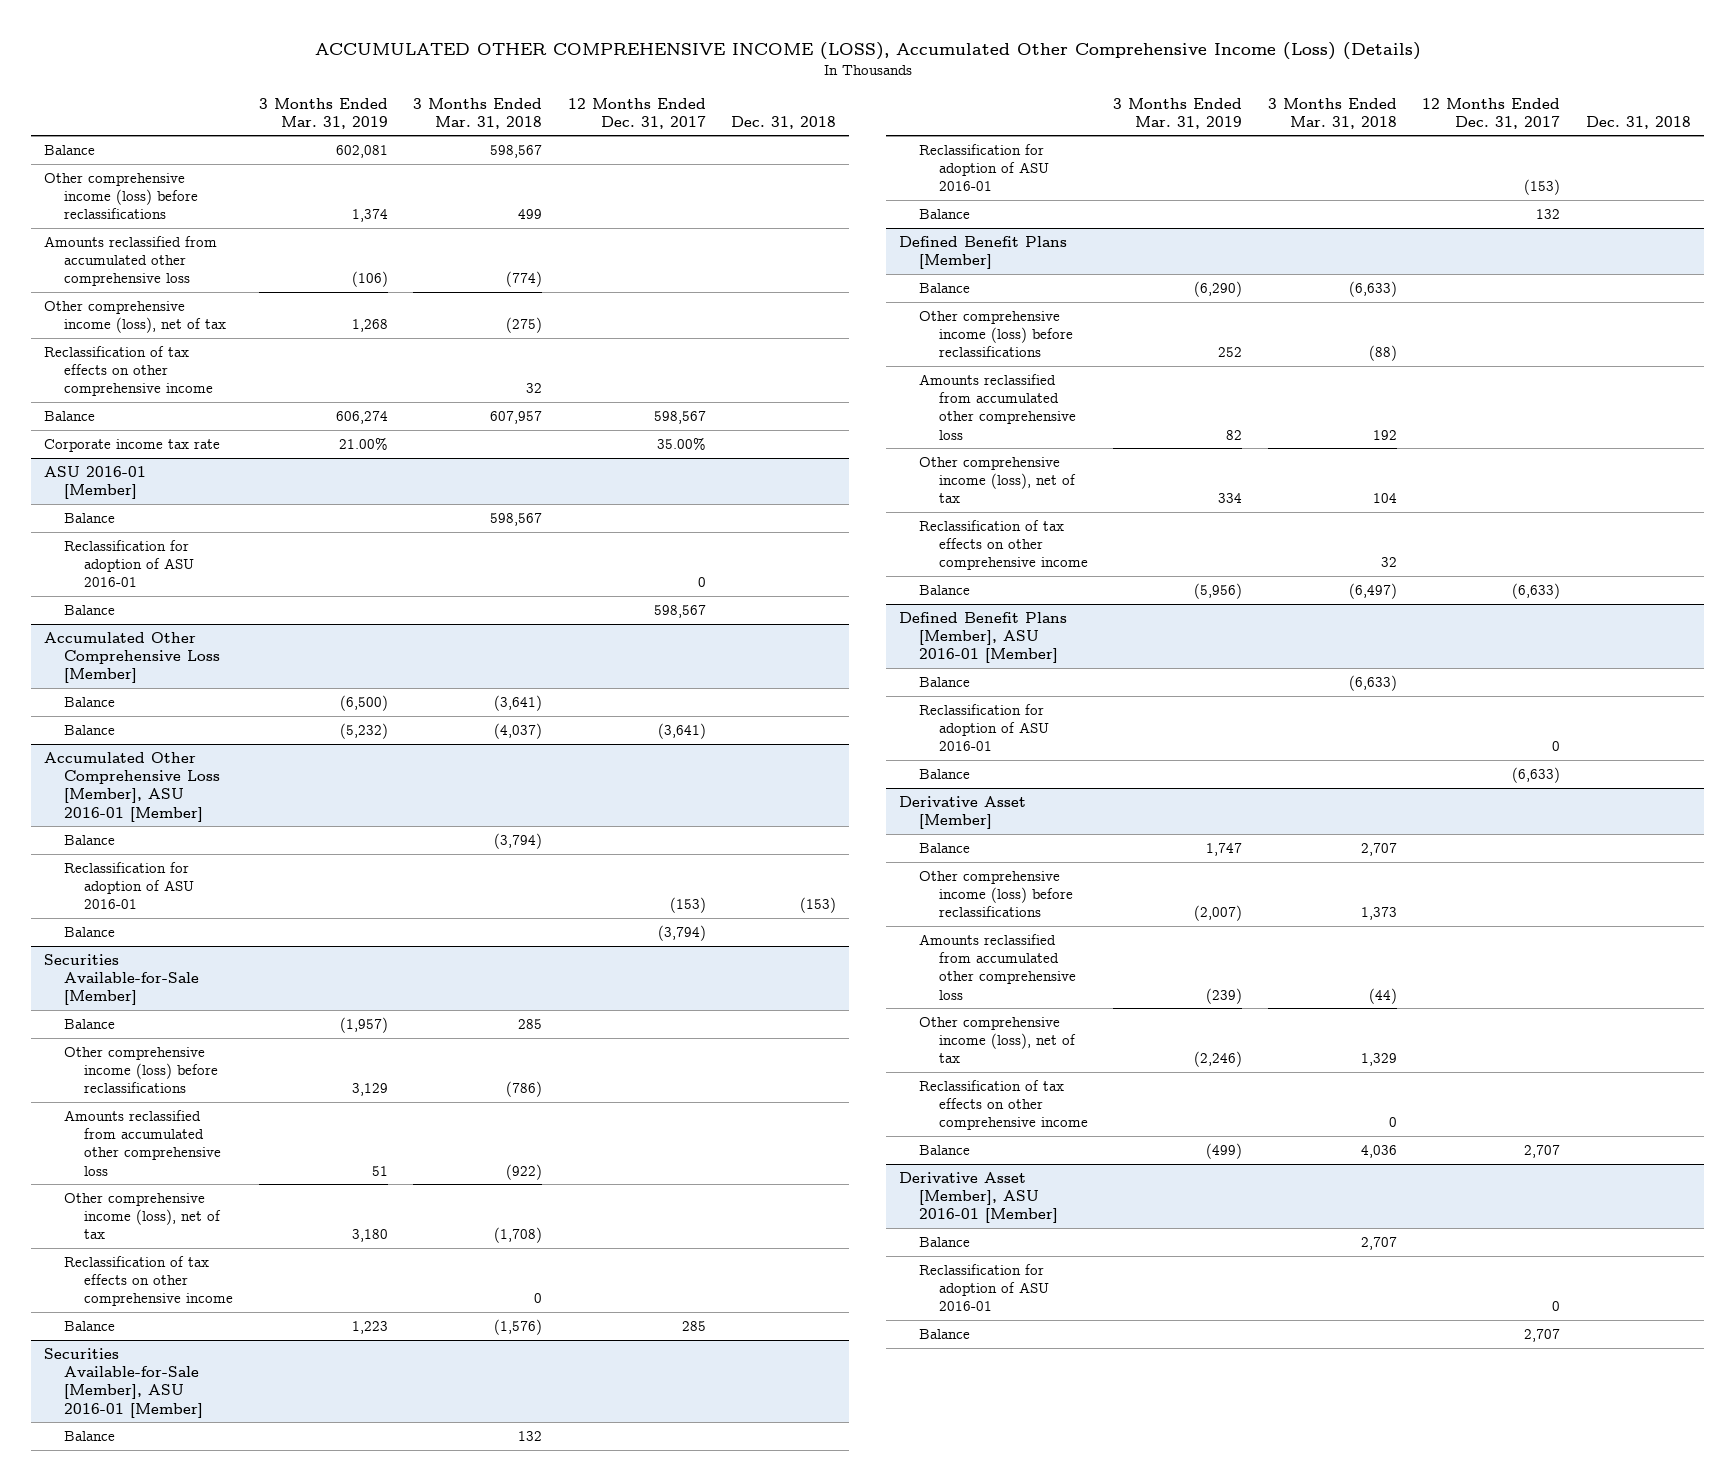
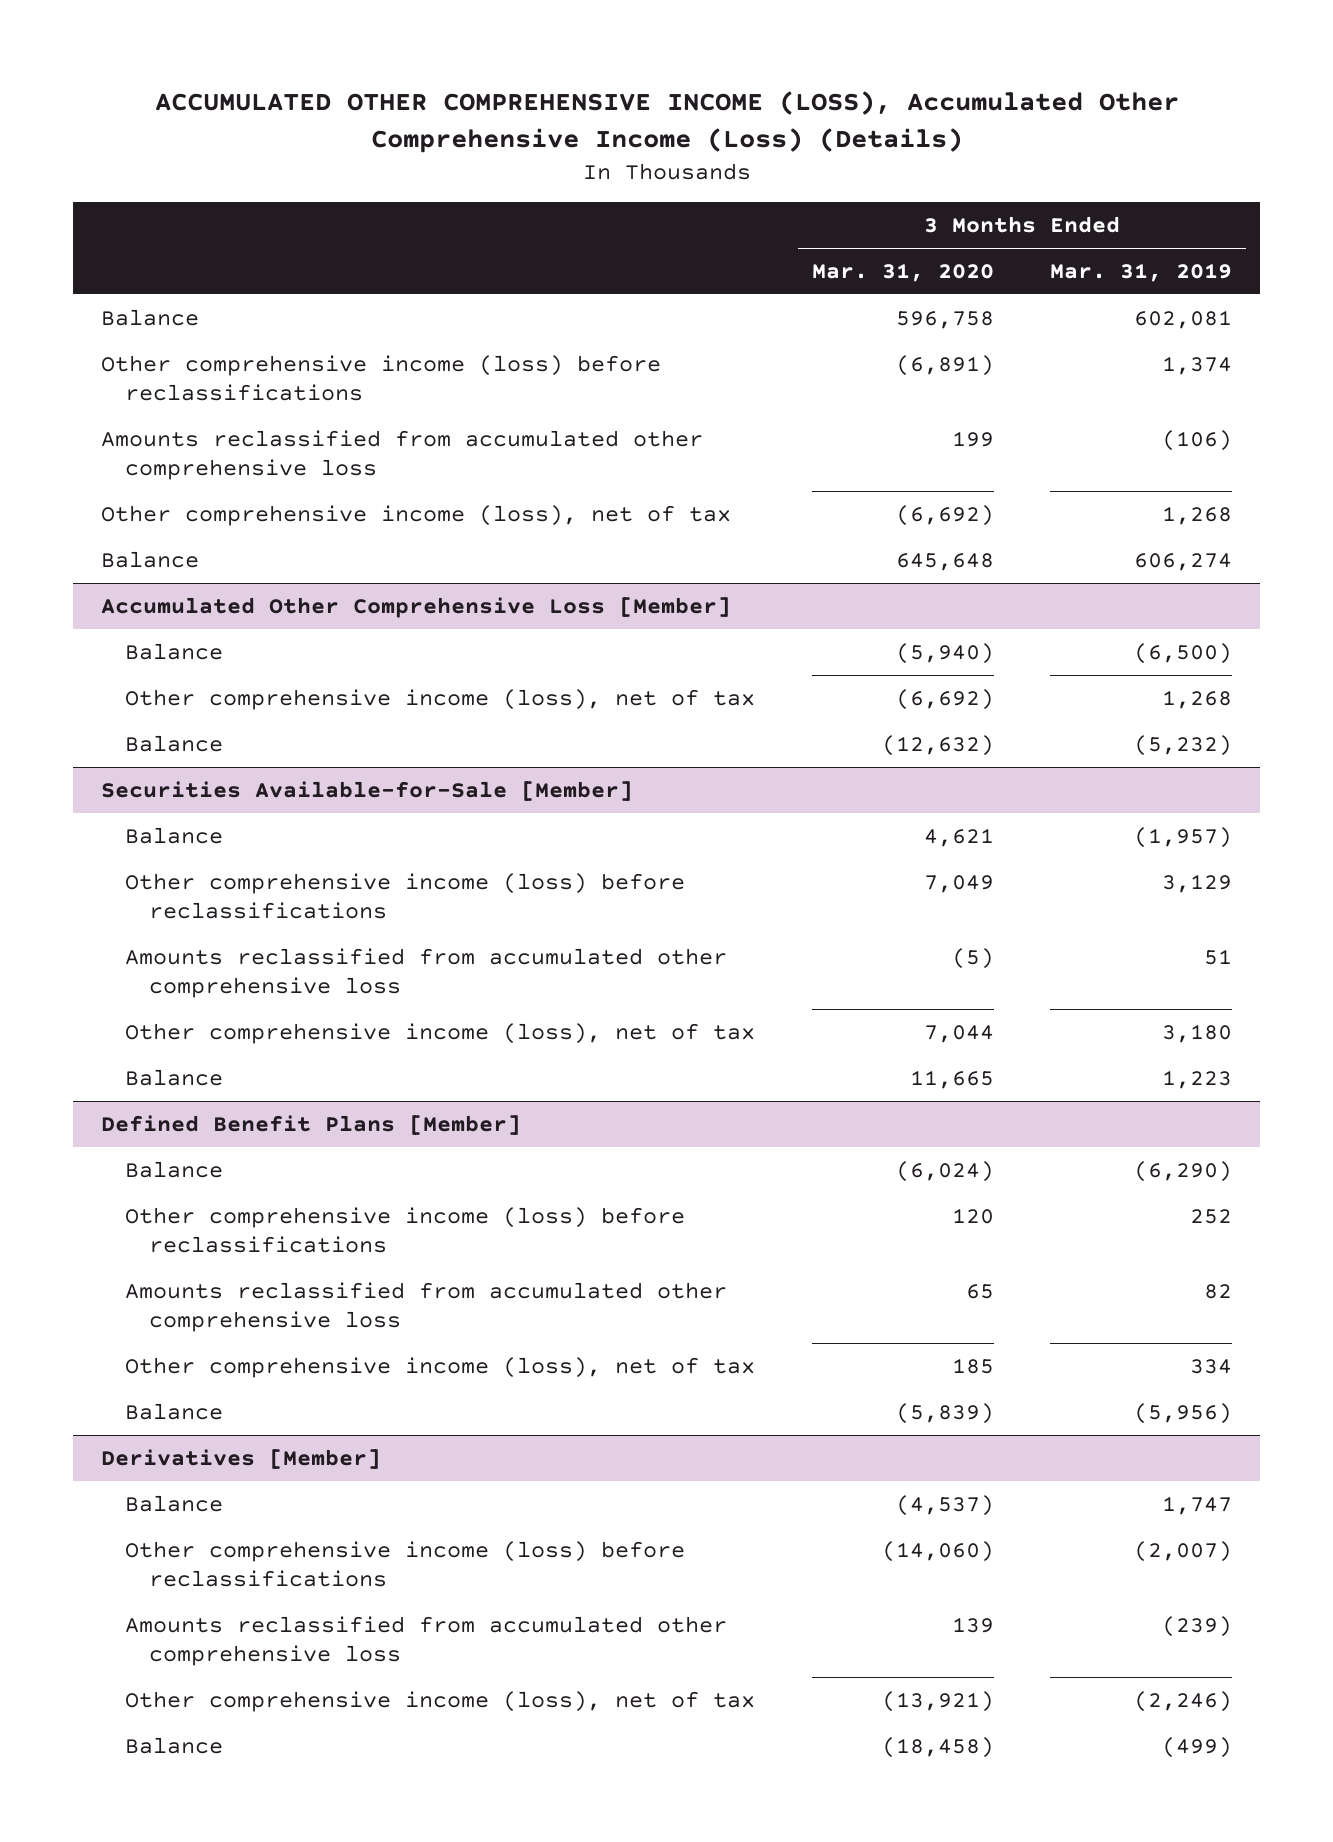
[413,97,543,129] 3 Months Ended Mar. 31, 2018 -> none
[567,97,706,129] 12 Months Ended Dec. 31, 2017 -> none
[731,115,837,129] Dec. 31, 2018 -> none
none -> [811,263,994,283] Mar. 31, 2020
[44,345,214,397] Reclassification of tax effects on other comprehensive income -> none
[44,438,221,452] Corporate income tax rate -> none
[44,465,147,500] ASU 2016-01 [Member] -> none
[64,512,116,523] Balance -> none
[64,539,194,588] Reclassification for adoption of ASU 2016-01 -> none
[64,604,116,615] Balance -> none
none -> [125,688,756,710] Other comprehensive income (loss), net of tax
[44,751,221,822] Accumulated Other Comprehensive Loss [Member], ASU 2016-01 [Member] -> none
[64,834,116,845] Balance -> none
[64,861,194,910] Reclassification for adoption of ASU 2016-01 -> none
[64,926,116,937] Balance -> none
[64,1255,233,1307] Reclassification of tax effects on other comprehensive income -> none
[44,1347,204,1418] Securities Available-for-Sale [Member], ASU 2016-01 [Member] -> none
[64,1430,116,1441] Balance -> none
[918,143,1049,192] Reclassification for adoption of ASU 2016-01 -> none
[918,208,970,219] Balance -> none
[918,519,1088,571] Reclassification of tax effects on other comprehensive income -> none
[899,611,1068,664] Defined Benefit Plans [Member], ASU 2016-01 [Member] -> none
[918,676,970,687] Balance -> none
[918,703,1049,752] Reclassification for adoption of ASU 2016-01 -> none
[918,768,970,779] Balance -> none
[899,795,1027,830] Derivative Asset [Member] -> [101,1448,382,1469] Derivatives [Member]
[918,1079,1088,1131] Reclassification of tax effects on other comprehensive income -> none
[899,1171,1058,1224] Derivative Asset [Member], ASU 2016-01 [Member] -> none
[918,1236,970,1247] Balance -> none
[918,1263,1049,1312] Reclassification for adoption of ASU 2016-01 -> none
[918,1328,970,1339] Balance -> none

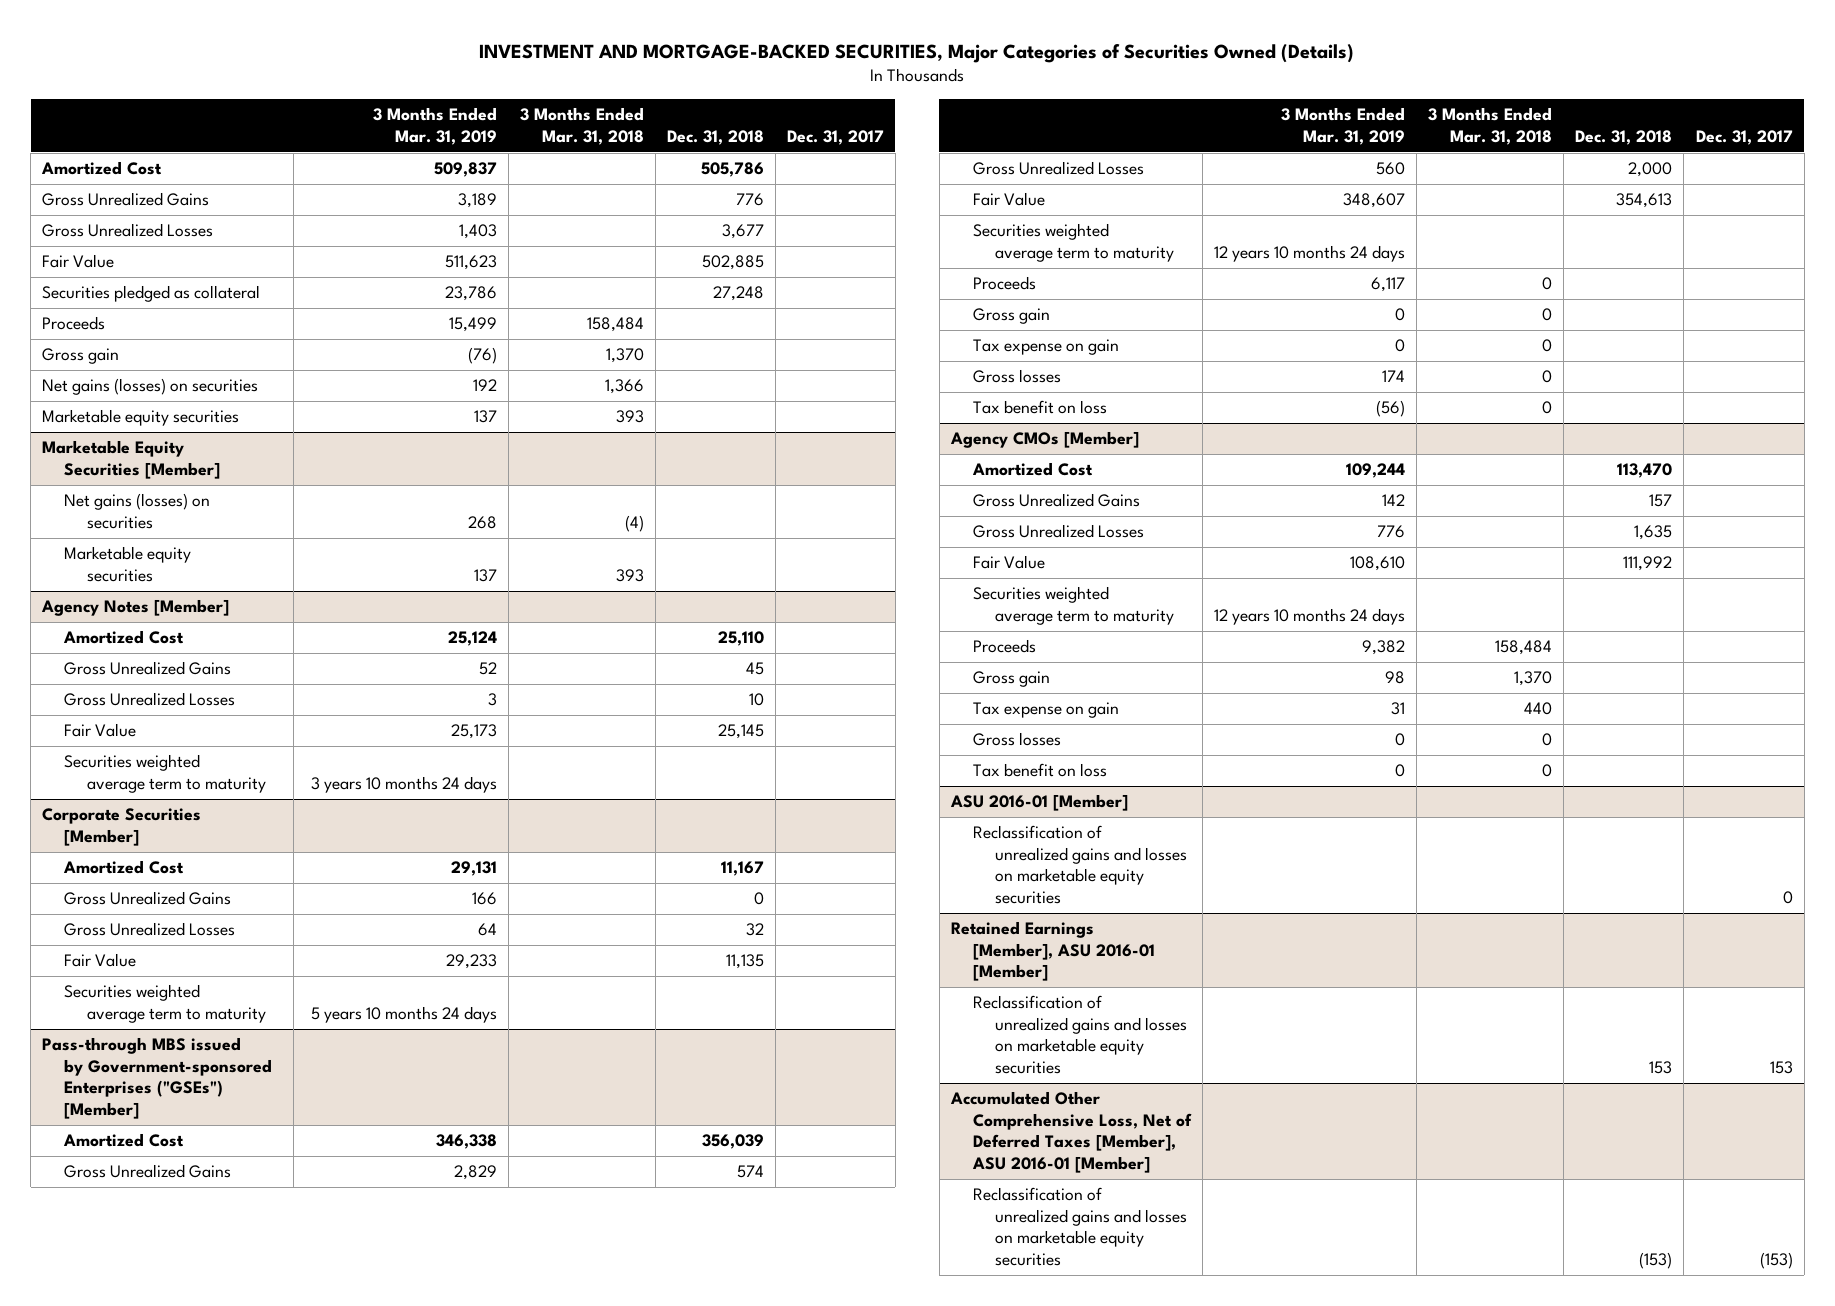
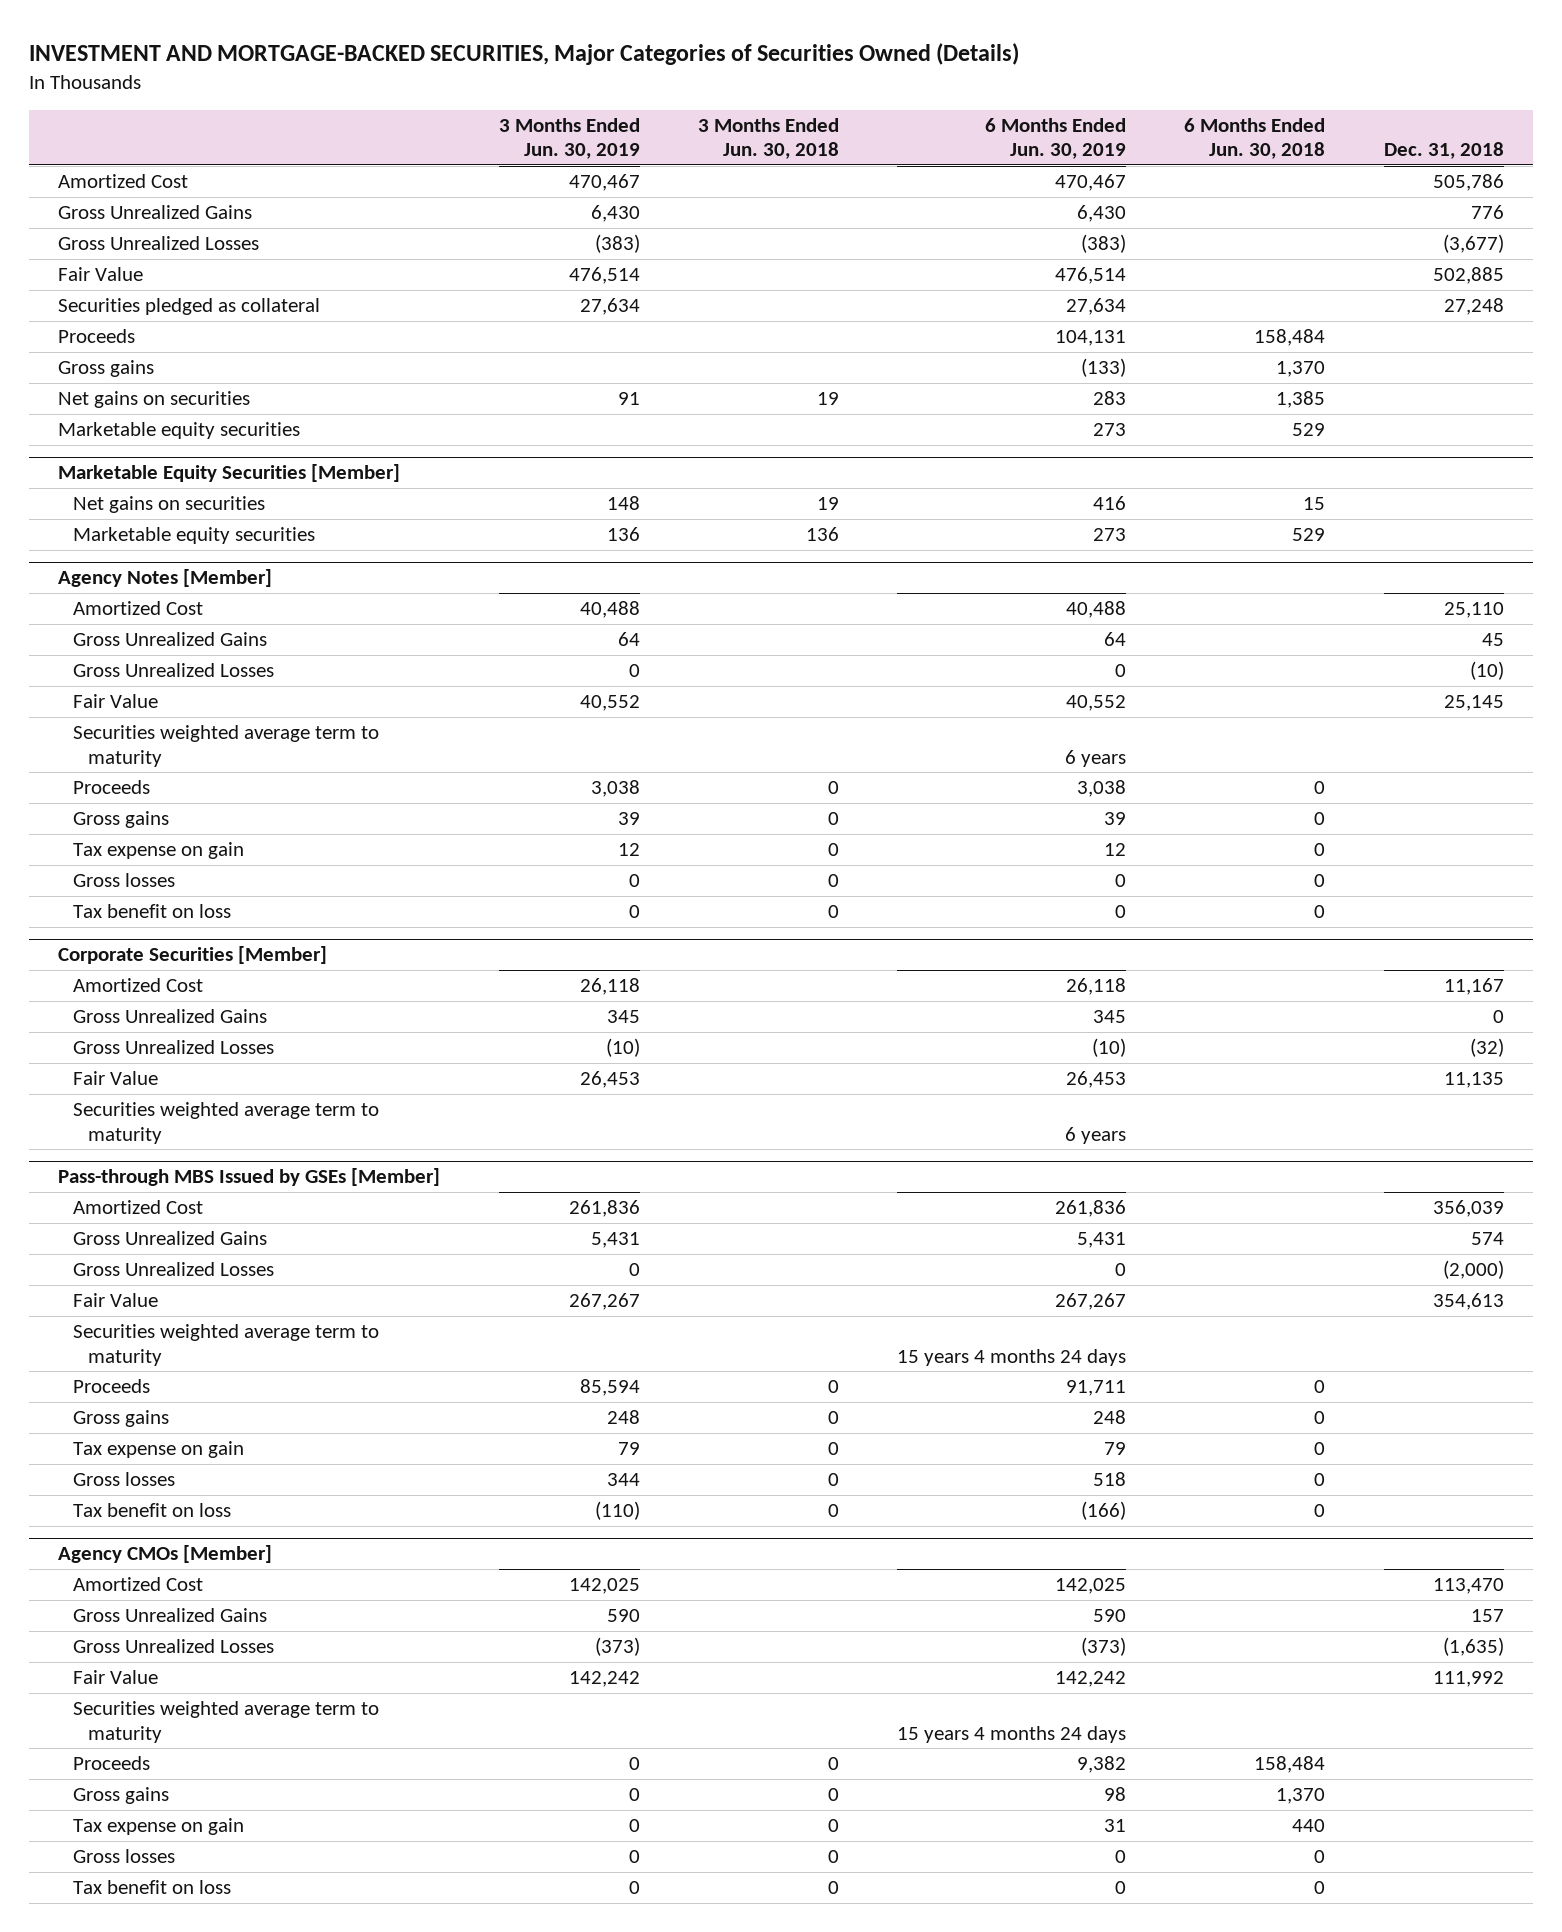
[372,107,497,145] 3 Months Ended Mar. 31, 2019 -> none
[519,107,644,145] 3 Months Ended Mar. 31, 2018 -> none
[786,129,884,145] Dec. 31, 2017 -> none
none -> [498,117,640,160] 3 Months Ended Jun. 30, 2019
none -> [697,117,839,160] 3 Months Ended Jun. 30, 2018
none -> [985,117,1127,160] 6 Months Ended Jun. 30, 2019
none -> [1184,117,1326,160] 6 Months Ended Jun. 30, 2018
[721,224,764,240] 3,677 -> [1442,233,1504,253] (3,677)
[42,348,120,365] Gross gain -> [58,359,155,377] Gross gains
[42,378,259,396] Net gains (losses) on securities -> [58,390,251,408] Net gains on securities
[64,493,211,529] Net gains (losses) on securities -> [73,495,266,513] Net gains on securities
[748,693,764,707] 10 -> [1469,660,1504,680] (10)
none -> [73,779,151,794] Proceeds
none -> [73,810,170,828] Gross gains
none -> [73,841,245,859] Tax expense on gain
none -> [73,872,176,887] Gross losses
none -> [73,903,232,918] Tax benefit on loss
[745,923,764,937] 32 -> [1469,1037,1504,1057] (32)
[42,1037,273,1119] Pass-through MBS issued by Government-sponsored Enterprises ("GSEs") [Member] -> [58,1168,441,1187] Pass-through MBS Issued by GSEs [Member]
[1628,162,1673,178] 2,000 -> [1442,1259,1504,1279] (2,000)
[973,308,1051,325] Gross gain -> [73,1409,170,1427] Gross gains
[1634,525,1673,541] 1,635 -> [1442,1636,1504,1656] (1,635)
[973,671,1051,688] Gross gain -> [73,1786,170,1804] Gross gains
[949,794,1128,812] ASU 2016-01 [Member] -> none
[973,825,1188,904] Reclassification of unrealized gains and losses on marketable equity securities -> none
[950,921,1156,982] Retained Earnings [Member], ASU 2016-01 [Member] -> none
[973,995,1188,1074] Reclassification of unrealized gains and losses on marketable equity securities -> none
[949,1091,1193,1173] Accumulated Other Comprehensive Loss, Net of Deferred Taxes [Member], ASU 2016-01 [Member] -> none
[973,1187,1188,1266] Reclassification of unrealized gains and losses on marketable equity securities -> none

